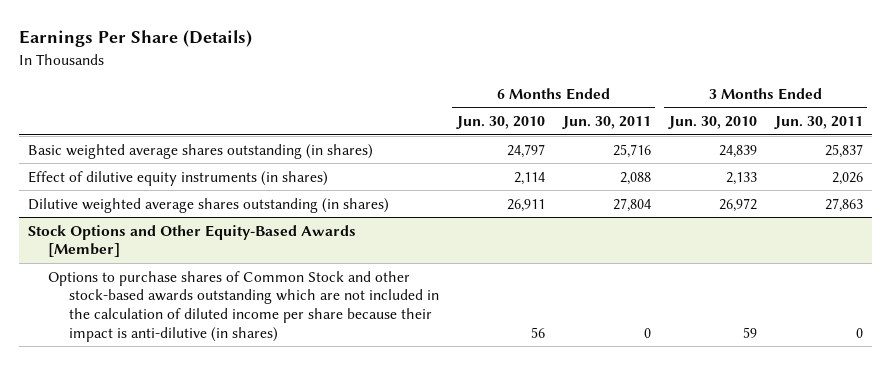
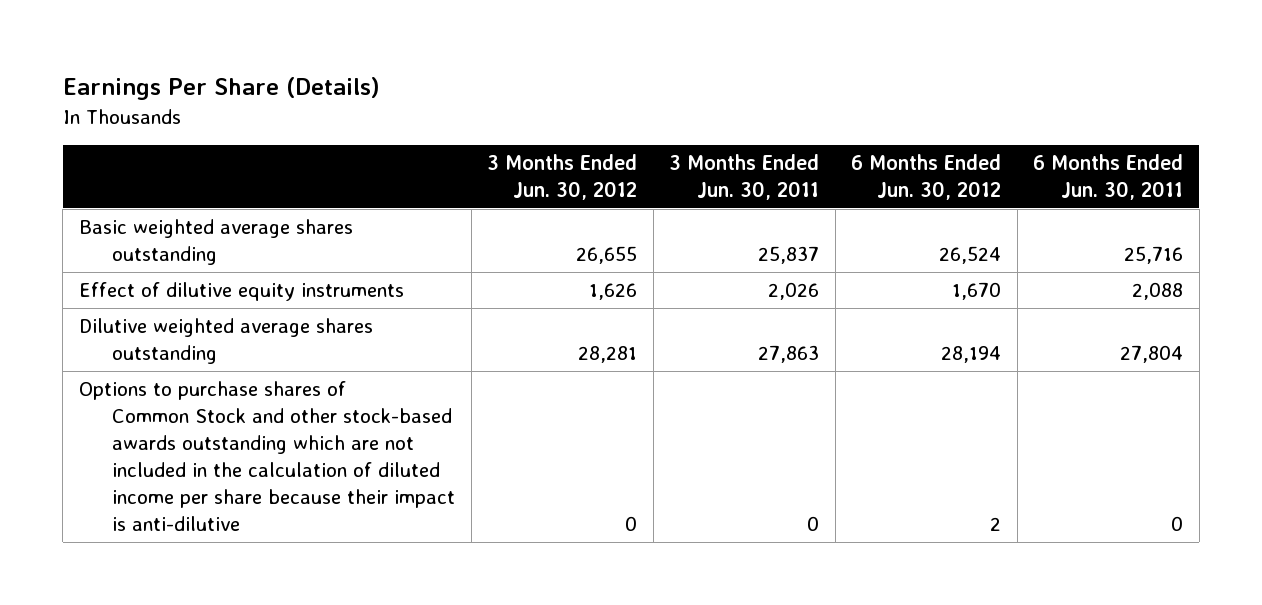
[455,116,545,130] Jun. 30, 2010 -> none
[667,116,757,130] Jun. 30, 2010 -> none
none -> [487,154,638,201] 3 Months Ended Jun. 30, 2012
none -> [851,154,1002,201] 6 Months Ended Jun. 30, 2012
[28,224,357,258] Stock Options and Other Equity-Based Awards [Member] -> none
[28,143,374,159] Basic weighted average shares outstanding (in shares) -> [78,219,353,266] Basic weighted average shares outstanding
[28,170,329,186] Effect of dilutive equity instruments (in shares) -> [78,282,404,302] Effect of dilutive equity instruments
[28,197,390,213] Dilutive weighted average shares outstanding (in shares) -> [78,318,373,365] Dilutive weighted average shares outstanding
[48,270,439,342] Options to purchase shares of Common Stock and other stock-based awards outstanding which are not included in the calculation of diluted income per share because their impact is anti-dilutive (in shares) -> [78,381,456,532] Options to purchase shares of Common Stock and other stock-based awards outstanding which are not included in the calculation of diluted income per share because their impact is anti-dilutive

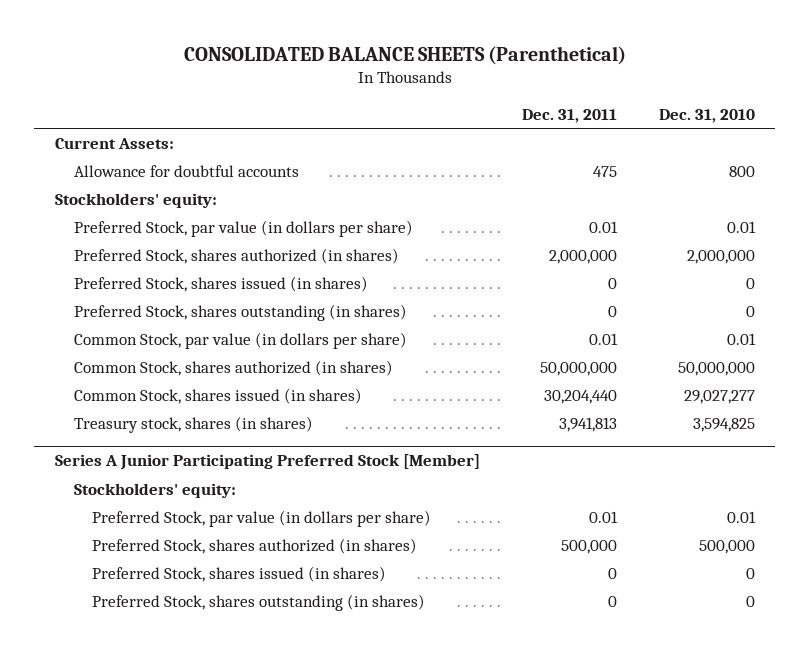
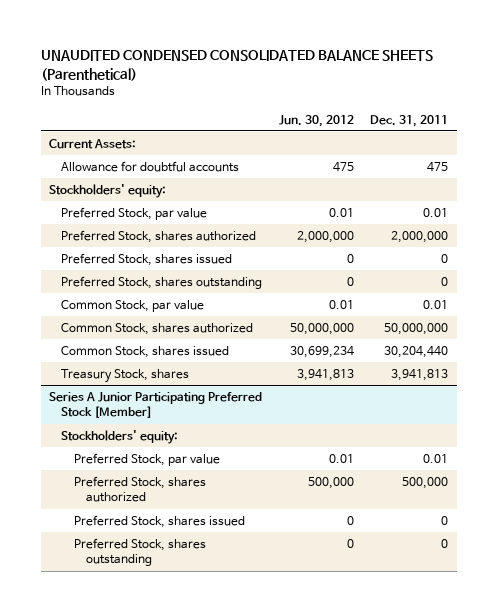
[183,45,626,65] CONSOLIDATED BALANCE SHEETS (Parenthetical) -> [40,49,433,81] UNAUDITED CONDENSED CONSOLIDATED BALANCE SHEETS (Parenthetical)
[658,109,755,124] Dec. 31, 2010 -> none
none -> [278,114,354,127] Jun. 30, 2012
[73,219,413,237] Preferred Stock, par value (in dollars per share) -> [61,207,208,221] Preferred Stock, par value
[73,247,399,264] Preferred Stock, shares authorized (in shares) -> [61,230,257,244] Preferred Stock, shares authorized
[73,275,368,292] Preferred Stock, shares issued (in shares) -> [61,253,233,267] Preferred Stock, shares issued
[73,303,407,321] Preferred Stock, shares outstanding (in shares) -> [61,276,263,290] Preferred Stock, shares outstanding
[73,331,407,349] Common Stock, par value (in dollars per share) -> [61,300,205,313] Common Stock, par value
[73,359,393,376] Common Stock, shares authorized (in shares) -> [61,323,254,336] Common Stock, shares authorized
[73,387,362,404] Common Stock, shares issued (in shares) -> [61,346,230,359] Common Stock, shares issued
[73,415,313,433] Treasury stock, shares (in shares) -> [61,369,190,384] Treasury Stock, shares
[92,509,432,527] Preferred Stock, par value (in dollars per share) -> [73,453,220,467] Preferred Stock, par value
[92,537,418,554] Preferred Stock, shares authorized (in shares) -> [73,476,206,503] Preferred Stock, shares authorized
[92,565,387,582] Preferred Stock, shares issued (in shares) -> [73,515,245,529] Preferred Stock, shares issued
[92,593,426,611] Preferred Stock, shares outstanding (in shares) -> [73,538,206,567] Preferred Stock, shares outstanding

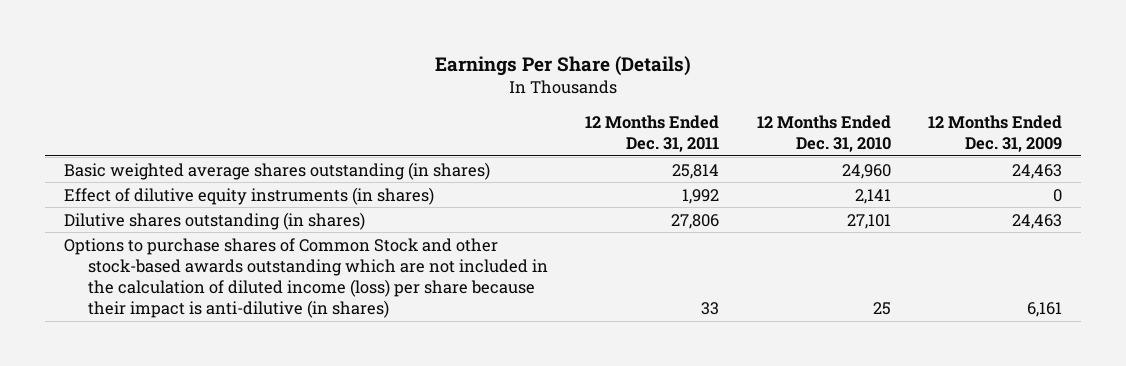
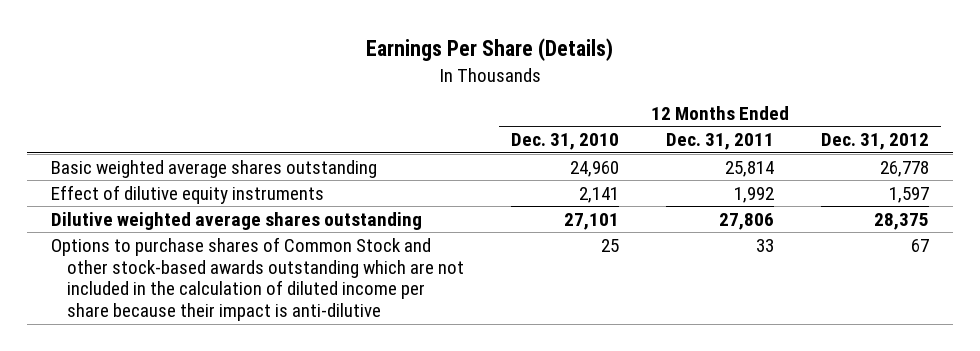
[928,115,1063,153] 12 Months Ended Dec. 31, 2009 -> none
none -> [821,133,930,151] Dec. 31, 2012
[63,161,490,180] Basic weighted average shares outstanding (in shares) -> [50,159,377,178] Basic weighted average shares outstanding
[63,186,434,205] Effect of dilutive equity instruments (in shares) -> [50,184,324,204] Effect of dilutive equity instruments
[63,211,365,230] Dilutive shares outstanding (in shares) -> [50,211,422,230] Dilutive weighted average shares outstanding
[63,237,548,318] Options to purchase shares of Common Stock and other stock-based awards outstanding which are not included in the calculation of diluted income (loss) per share because their impact is anti-dilutive (in shares) -> [50,236,464,322] Options to purchase shares of Common Stock and other stock-based awards outstanding which are not included in the calculation of diluted income per share because their impact is anti-dilutive

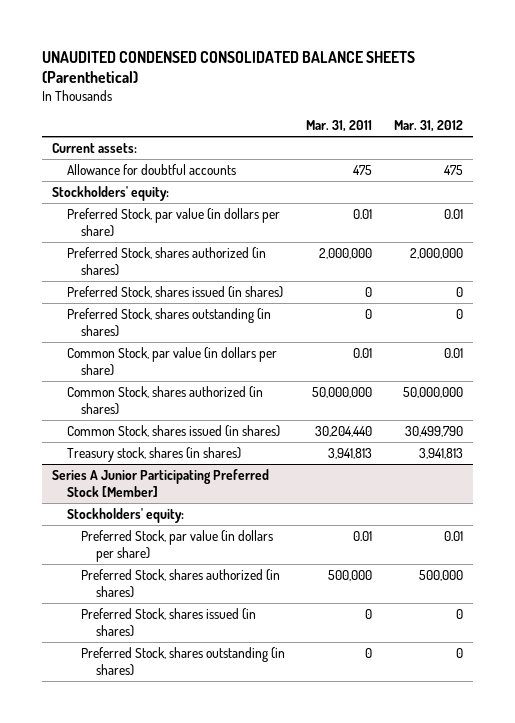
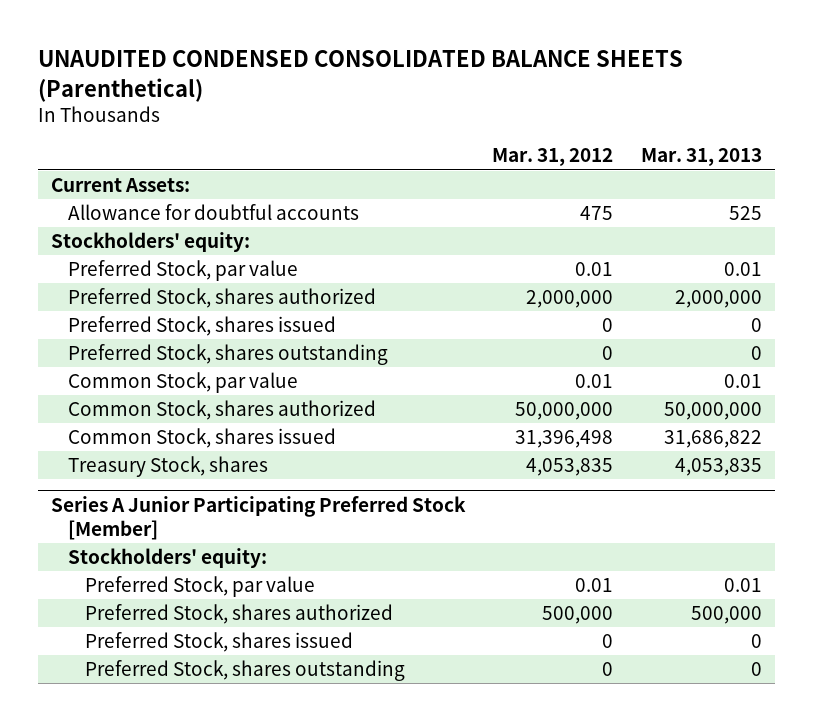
[306,120,373,133] Mar. 31, 2011 -> none
none -> [640,148,762,167] Mar. 31, 2013
[52,142,138,153] Current assets: -> [51,178,191,193] Current Assets:
[66,207,280,237] Preferred Stock, par value (in dollars per share) -> [68,260,299,282] Preferred Stock, par value
[66,246,266,276] Preferred Stock, shares authorized (in shares) -> [68,288,377,309] Preferred Stock, shares authorized
[66,285,283,298] Preferred Stock, shares issued (in shares) -> [68,316,337,337] Preferred Stock, shares issued
[66,307,271,337] Preferred Stock, shares outstanding (in shares) -> [68,344,389,366] Preferred Stock, shares outstanding
[66,346,277,376] Common Stock, par value (in dollars per share) -> [68,372,299,394] Common Stock, par value
[66,385,263,415] Common Stock, shares authorized (in shares) -> [68,400,377,421] Common Stock, shares authorized
[66,424,280,437] Common Stock, shares issued (in shares) -> [68,428,337,449] Common Stock, shares issued
[404,425,463,437] 30,499,790 -> [515,430,614,449] 31,396,498
[66,446,241,462] Treasury stock, shares (in shares) -> [68,456,269,478] Treasury Stock, shares
[418,447,463,459] 3,941,813 -> [526,458,614,477] 4,053,835
[81,529,274,562] Preferred Stock, par value (in dollars per share) -> [85,576,316,598] Preferred Stock, par value
[81,568,281,598] Preferred Stock, shares authorized (in shares) -> [85,604,394,625] Preferred Stock, shares authorized
[81,607,257,637] Preferred Stock, shares issued (in shares) -> [85,632,354,653] Preferred Stock, shares issued
[81,646,286,676] Preferred Stock, shares outstanding (in shares) -> [85,660,406,682] Preferred Stock, shares outstanding

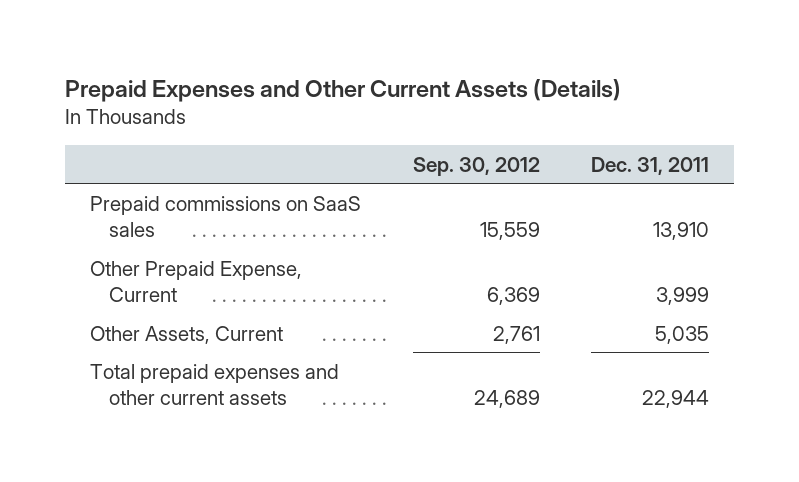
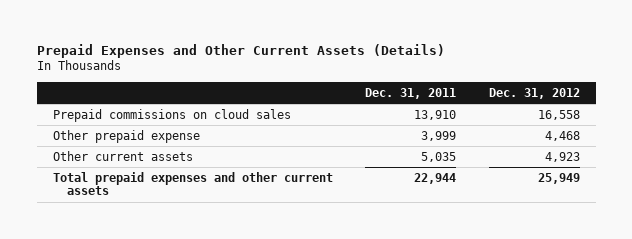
[412,156,540,176] Sep. 30, 2012 -> none
none -> [488,87,580,99] Dec. 31, 2012
[90,195,362,238] Prepaid commissions on SaaS sales -> [52,108,291,122] Prepaid commissions on cloud sales
[90,260,303,303] Other Prepaid Expense, Current -> [52,129,200,143] Other prepaid expense
[90,325,284,344] Other Assets, Current -> [52,150,193,161] Other current assets

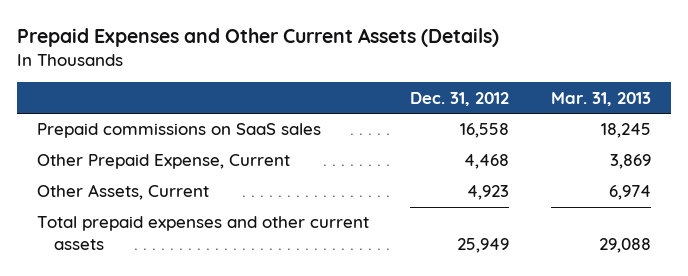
[365,87,457,99] Dec. 31, 2011 -> none
none -> [550,91,651,106] Mar. 31, 2013
[52,108,291,122] Prepaid commissions on cloud sales -> [37,123,322,139] Prepaid commissions on SaaS sales
[52,129,200,143] Other prepaid expense -> [37,154,291,170] Other Prepaid Expense, Current
[52,150,193,161] Other current assets -> [37,184,210,201] Other Assets, Current

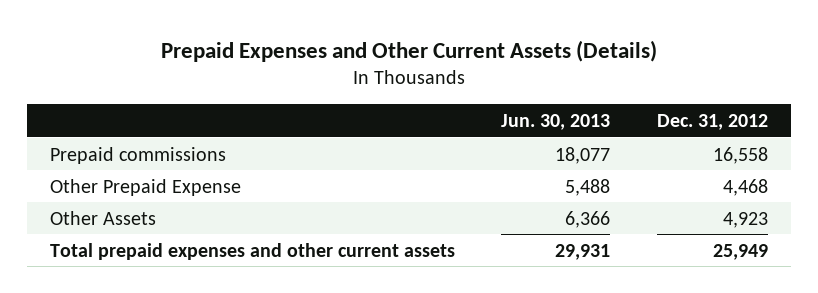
[550,91,651,106] Mar. 31, 2013 -> none
none -> [501,113,611,130] Jun. 30, 2013
[37,123,322,139] Prepaid commissions on SaaS sales -> [50,146,227,164] Prepaid commissions
[37,154,291,170] Other Prepaid Expense, Current -> [50,178,242,196] Other Prepaid Expense
[37,184,210,201] Other Assets, Current -> [50,210,157,225] Other Assets

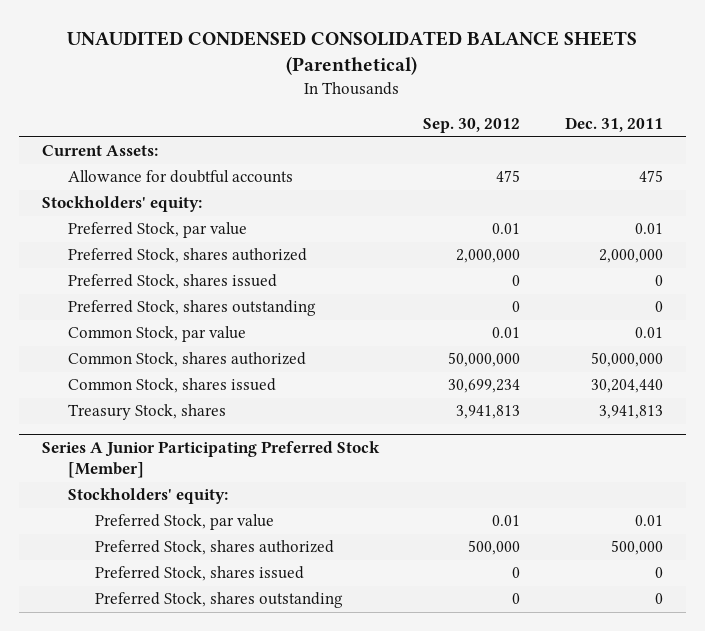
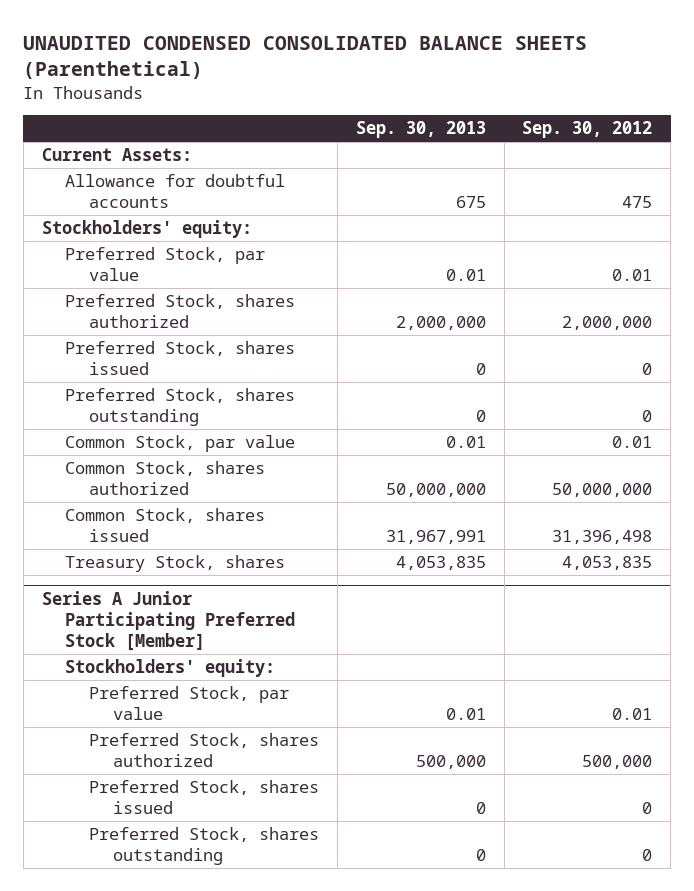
[565,117,664,133] Dec. 31, 2011 -> none
none -> [355,121,486,139] Sep. 30, 2013
[448,379,521,394] 30,699,234 -> [552,530,653,545] 31,396,498
[456,405,521,420] 3,941,813 -> [562,556,653,571] 4,053,835

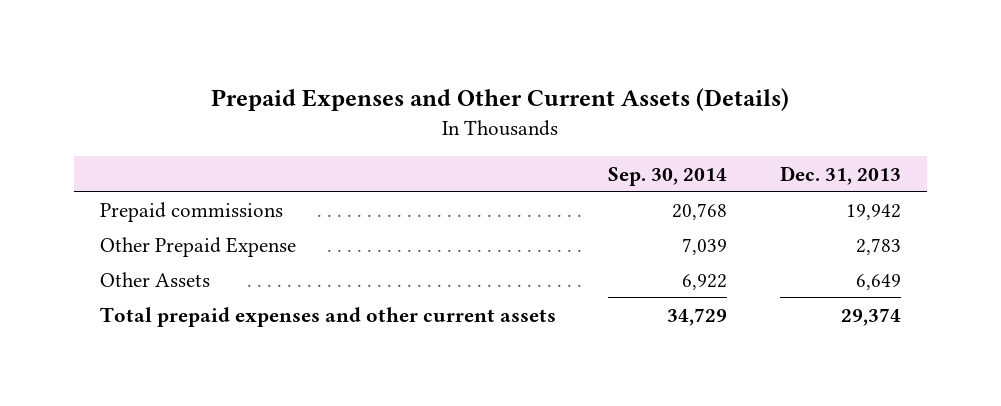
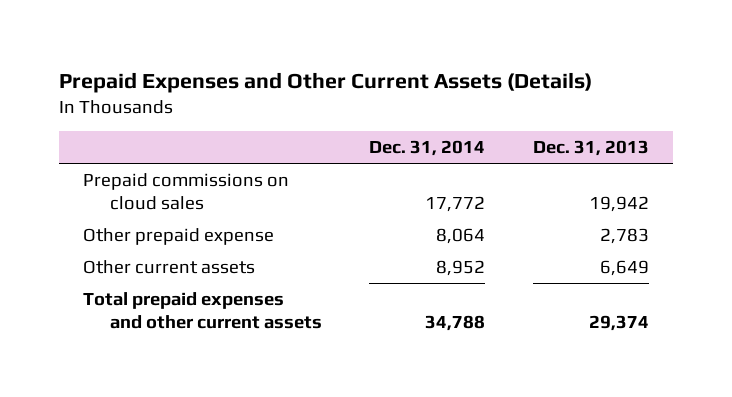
[608,166,728,186] Sep. 30, 2014 -> none
none -> [369,140,486,157] Dec. 31, 2014
[99,201,283,222] Prepaid commissions -> [82,173,289,211] Prepaid commissions on cloud sales
[99,236,296,257] Other Prepaid Expense -> [82,228,274,246] Other prepaid expense
[99,271,210,287] Other Assets -> [82,260,255,275] Other current assets

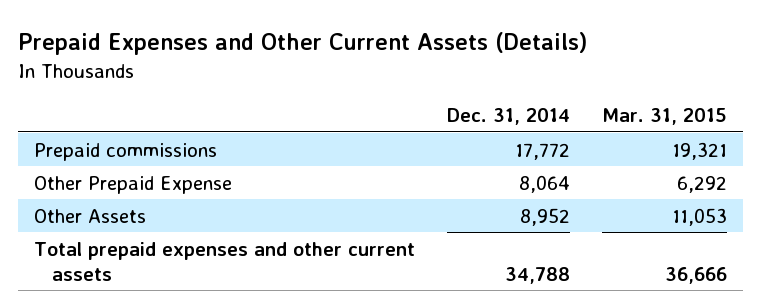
[533,140,650,157] Dec. 31, 2013 -> none
none -> [602,108,728,126] Mar. 31, 2015
[82,173,289,211] Prepaid commissions on cloud sales -> [33,142,217,161] Prepaid commissions
[82,228,274,246] Other prepaid expense -> [33,175,232,194] Other Prepaid Expense
[82,260,255,275] Other current assets -> [33,208,146,223] Other Assets

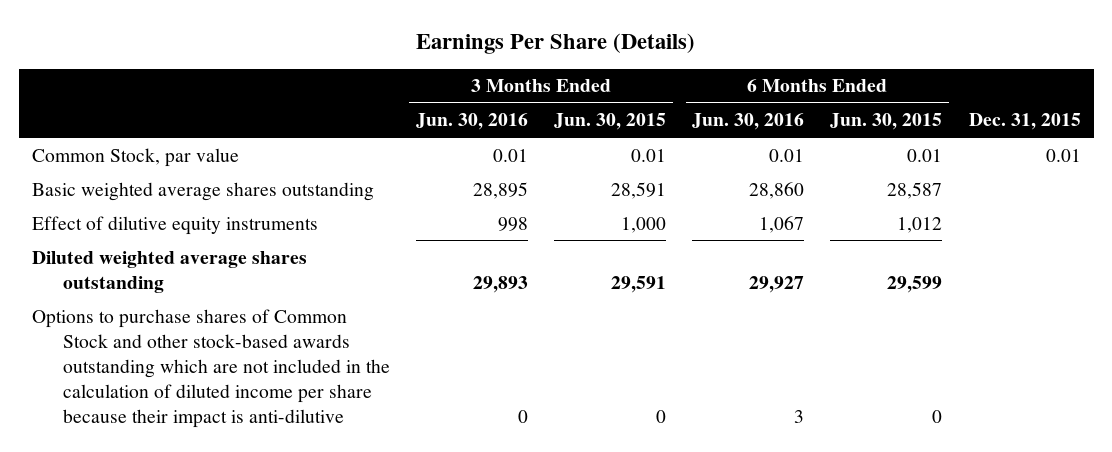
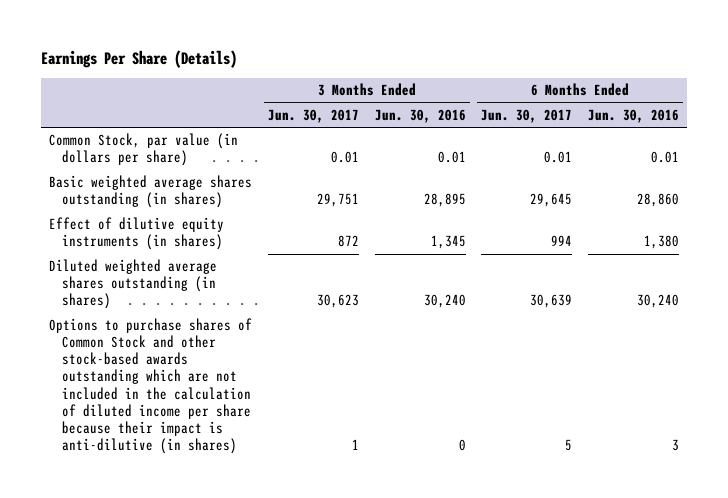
[554,113,667,131] Jun. 30, 2015 -> none
[830,113,943,131] Jun. 30, 2015 -> none
[968,113,1081,131] Dec. 31, 2015 -> none
none -> [267,108,359,123] Jun. 30, 2017
none -> [481,108,573,123] Jun. 30, 2017
[31,147,239,167] Common Stock, par value -> [49,133,239,167] Common Stock, par value (in dollars per share)
[31,181,374,201] Basic weighted average shares outstanding -> [49,175,253,209] Basic weighted average shares outstanding (in shares)
[31,215,318,235] Effect of dilutive equity instruments -> [49,217,225,251] Effect of dilutive equity instruments (in shares)
[497,216,528,231] 998 -> [430,235,466,250] 1,345
[759,215,805,233] 1,067 -> [643,235,679,250] 1,380
[31,250,307,293] Diluted weighted average shares outstanding -> [49,259,218,310] Diluted weighted average shares outstanding (in shares)
[472,275,528,293] 29,893 -> [423,294,466,309] 30,240
[749,275,805,293] 29,927 -> [636,294,679,309] 30,240
[31,308,390,428] Options to purchase shares of Common Stock and other stock-based awards outstanding which are not included in the calculation of diluted income per share because their impact is anti-dilutive -> [49,318,253,454] Options to purchase shares of Common Stock and other stock-based awards outstanding which are not included in the calculation of diluted income per share because their impact is anti-dilutive (in shares)

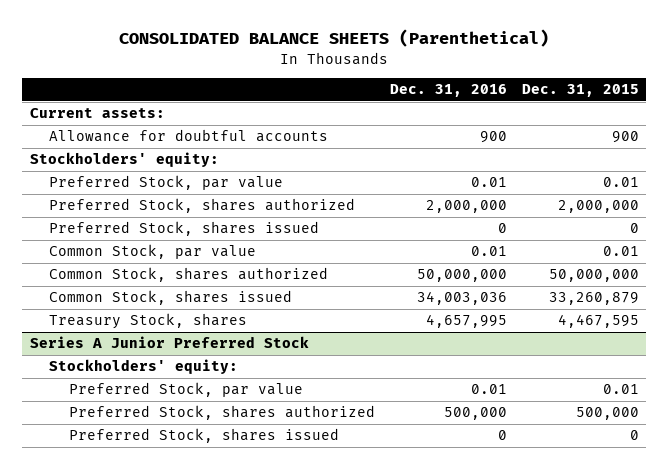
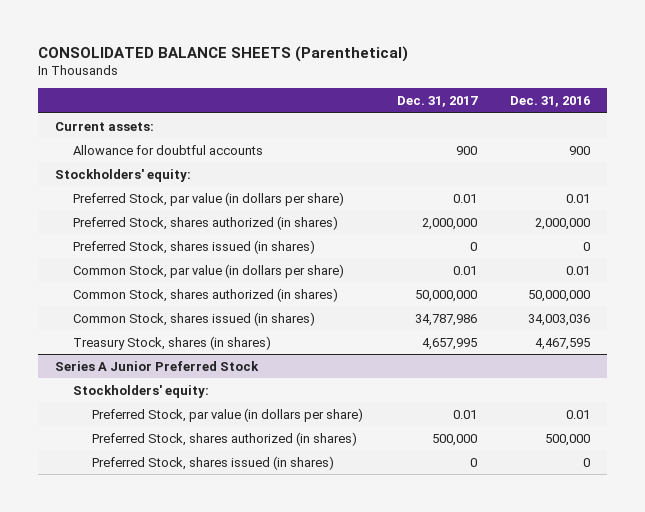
[521,84,639,98] Dec. 31, 2015 -> none
none -> [396,96,478,108] Dec. 31, 2017
[49,175,284,191] Preferred Stock, par value -> [73,191,345,206] Preferred Stock, par value (in dollars per share)
[49,198,356,214] Preferred Stock, shares authorized -> [73,215,339,230] Preferred Stock, shares authorized (in shares)
[49,221,320,237] Preferred Stock, shares issued -> [73,239,316,254] Preferred Stock, shares issued (in shares)
[49,244,257,260] Common Stock, par value -> [73,263,345,278] Common Stock, par value (in dollars per share)
[49,267,329,283] Common Stock, shares authorized -> [73,287,339,302] Common Stock, shares authorized (in shares)
[49,290,293,306] Common Stock, shares issued -> [73,311,316,326] Common Stock, shares issued (in shares)
[49,313,248,330] Treasury Stock, shares -> [73,335,272,350] Treasury Stock, shares (in shares)
[425,314,507,329] 4,657,995 -> [535,337,591,350] 4,467,595
[69,382,304,398] Preferred Stock, par value -> [91,407,363,422] Preferred Stock, par value (in dollars per share)
[69,405,376,421] Preferred Stock, shares authorized -> [91,431,357,446] Preferred Stock, shares authorized (in shares)
[69,428,340,444] Preferred Stock, shares issued -> [91,455,334,470] Preferred Stock, shares issued (in shares)

